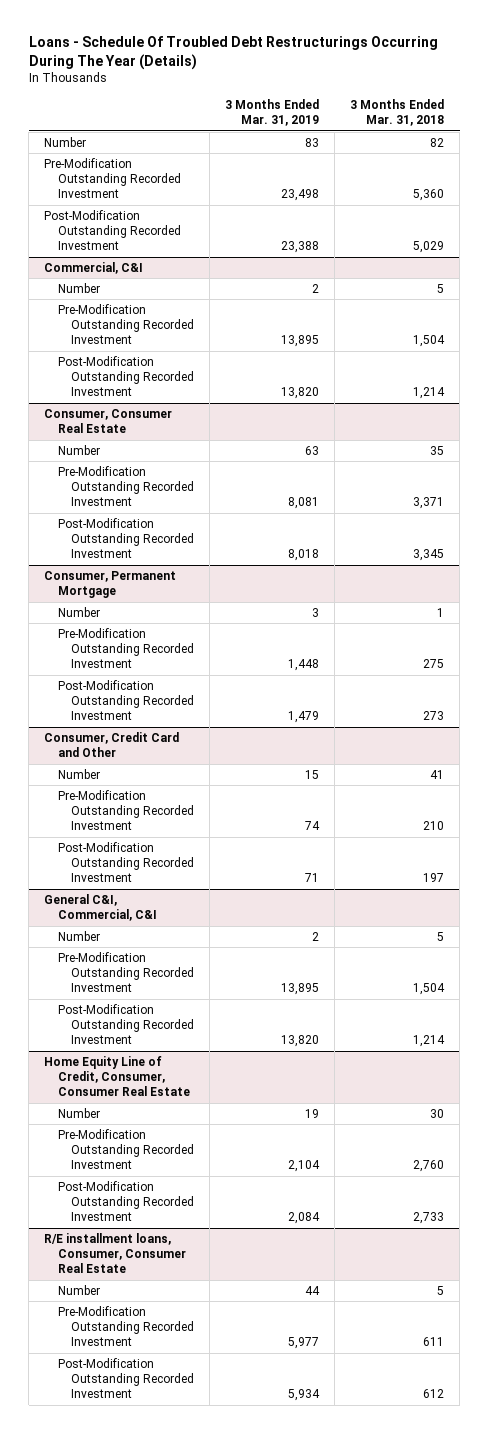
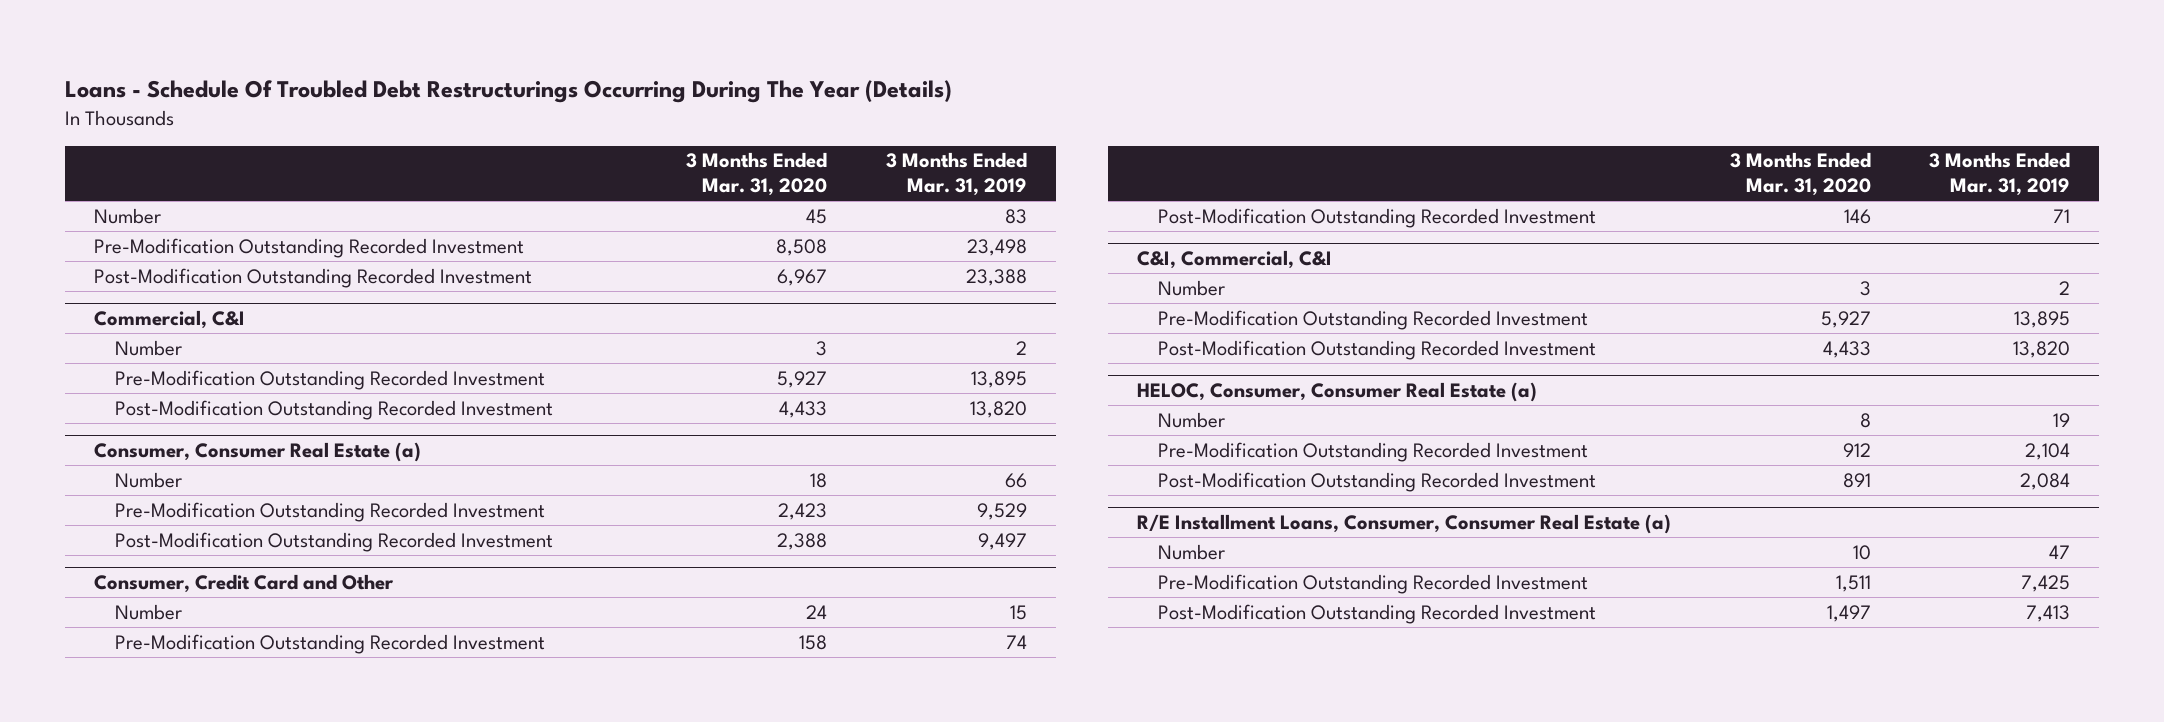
[350,98,445,127] 3 Months Ended Mar. 31, 2018 -> none
none -> [686,152,828,196] 3 Months Ended Mar. 31, 2020
[44,570,177,599] Consumer, Permanent Mortgage -> none
[57,606,100,617] Number -> none
[57,627,194,669] Pre-Modification Outstanding Recorded Investment -> none
[57,679,194,721] Post-Modification Outstanding Recorded Investment -> none
[44,408,173,434] Consumer, Consumer Real Estate -> [94,442,422,463] Consumer, Consumer Real Estate (a)
[304,445,319,455] 63 -> [1004,472,1027,488] 66
[287,497,319,510] 8,081 -> [976,502,1027,520] 9,529
[287,549,319,562] 8,018 -> [977,532,1027,550] 9,497
[44,893,157,922] General C&I, Commercial, C&I -> [1137,250,1333,270] C&I, Commercial, C&I
[44,1055,190,1097] Home Equity Line of Credit, Consumer, Consumer Real Estate -> none
none -> [1137,382,1538,403] HELOC, Consumer, Consumer Real Estate (a)
[44,1232,186,1274] R/E installment loans, Consumer, Consumer Real Estate -> [1137,514,1672,535] R/E Installment Loans, Consumer, Consumer Real Estate (a)
[304,1285,320,1295] 44 -> [2048,544,2070,559] 47
[287,1337,319,1350] 5,977 -> [2020,574,2070,592] 7,425
[287,1389,320,1402] 5,934 -> [2025,604,2070,622] 7,413

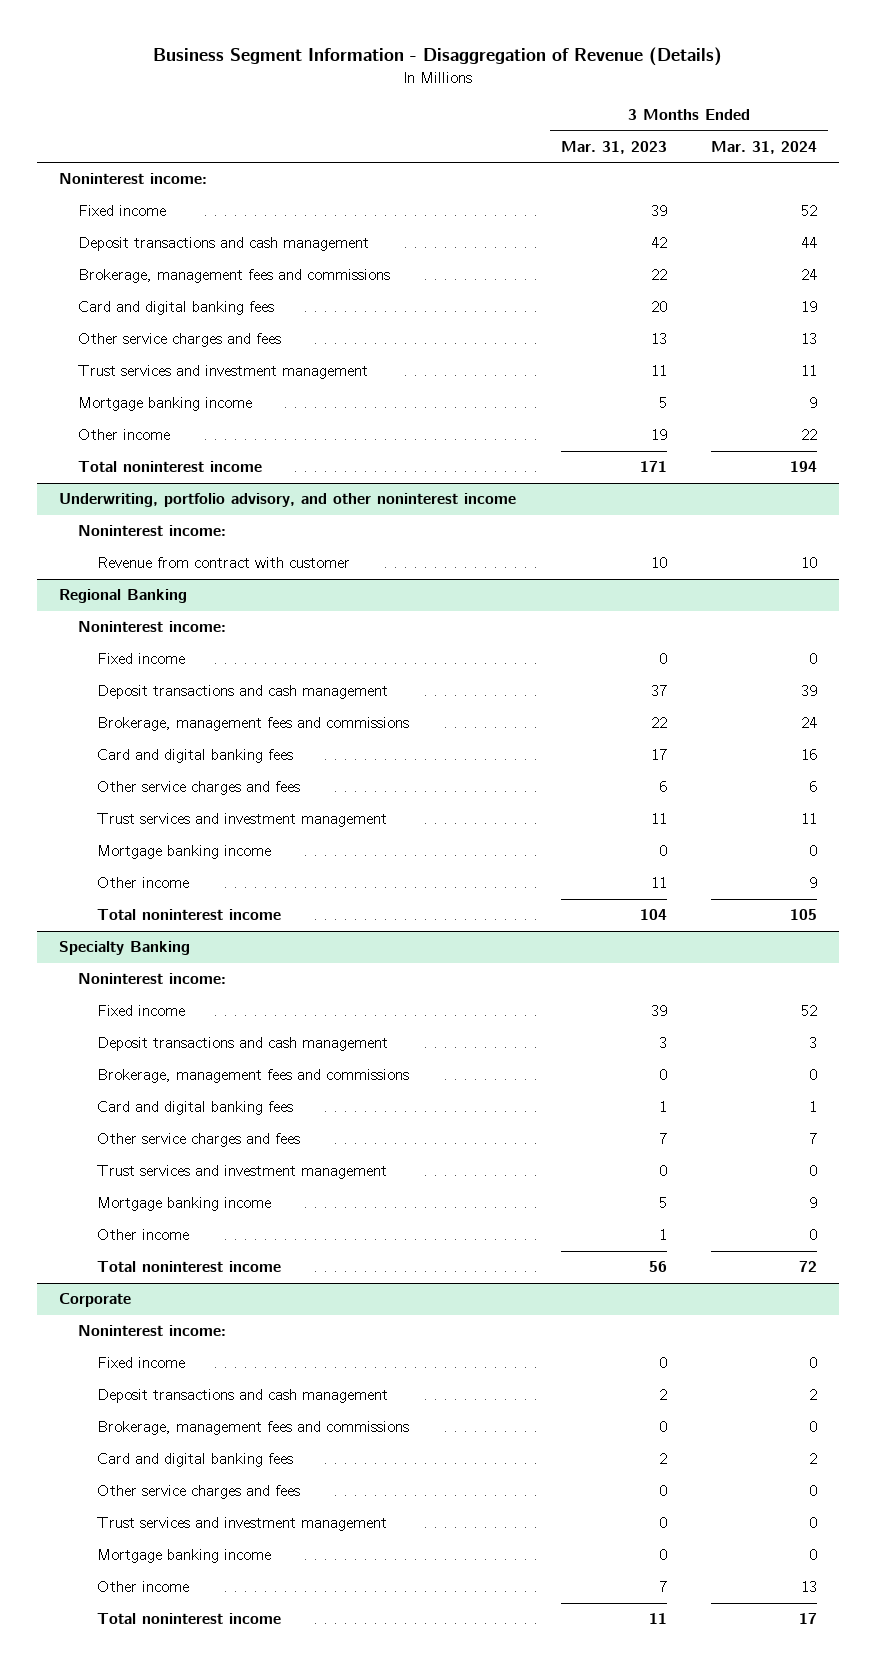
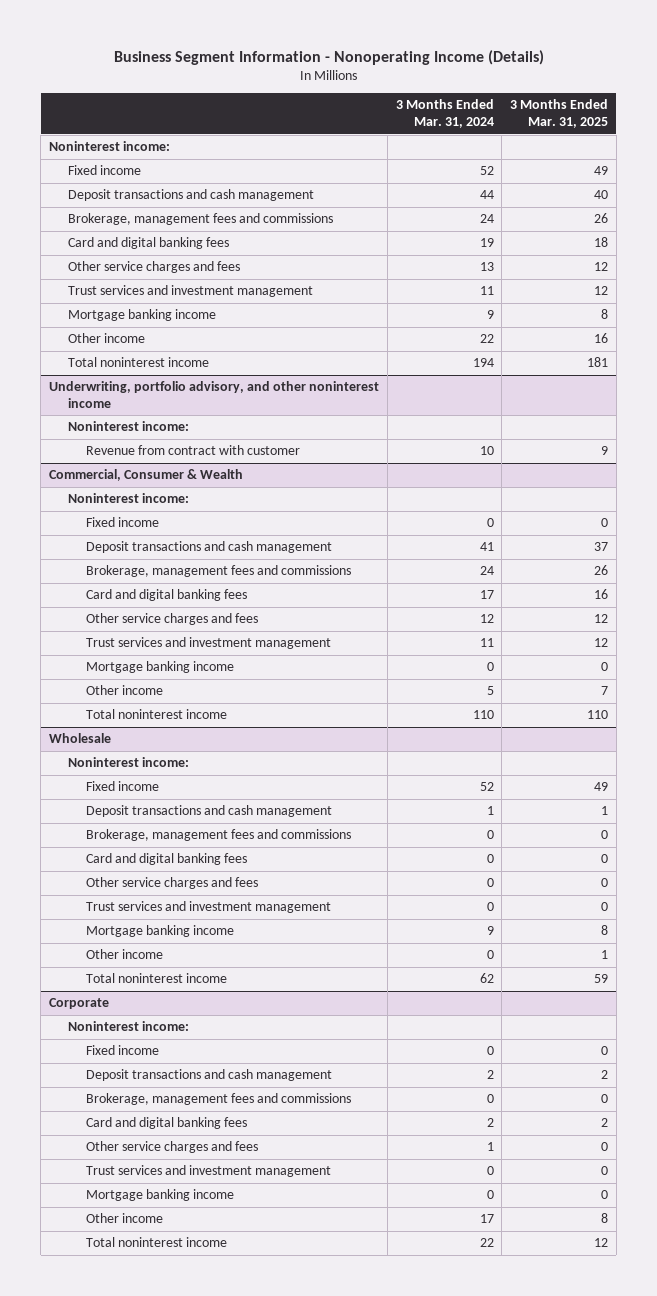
[153,47,723,67] Business Segment Information - Disaggregation of Revenue (Details) -> [113,49,544,65] Business Segment Information - Nonoperating Income (Details)
[560,140,667,154] Mar. 31, 2023 -> none
none -> [510,99,609,129] 3 Months Ended Mar. 31, 2025
[59,589,188,604] Regional Banking -> none
none -> [49,469,244,482] Commercial, Consumer & Wealth
[801,685,818,697] 39 -> [479,542,494,552] 41
[801,749,818,761] 16 -> [479,590,494,600] 17
[809,781,818,793] 6 -> [479,614,494,624] 12
[59,941,191,956] Specialty Banking -> none
[809,877,818,889] 9 -> [486,686,494,696] 5
[790,909,818,921] 105 -> [472,710,494,720] 110
none -> [49,733,112,744] Wholesale
[809,1037,818,1049] 3 -> [486,806,494,816] 1
[809,1101,818,1113] 1 -> [486,854,494,864] 0
[809,1133,818,1145] 7 -> [486,878,494,888] 0
[799,1261,818,1273] 72 -> [479,973,494,984] 62
[809,1485,818,1497] 0 -> [486,1142,494,1152] 1
[801,1581,818,1593] 13 -> [479,1214,494,1224] 17
[799,1613,818,1625] 17 -> [479,1238,494,1248] 22

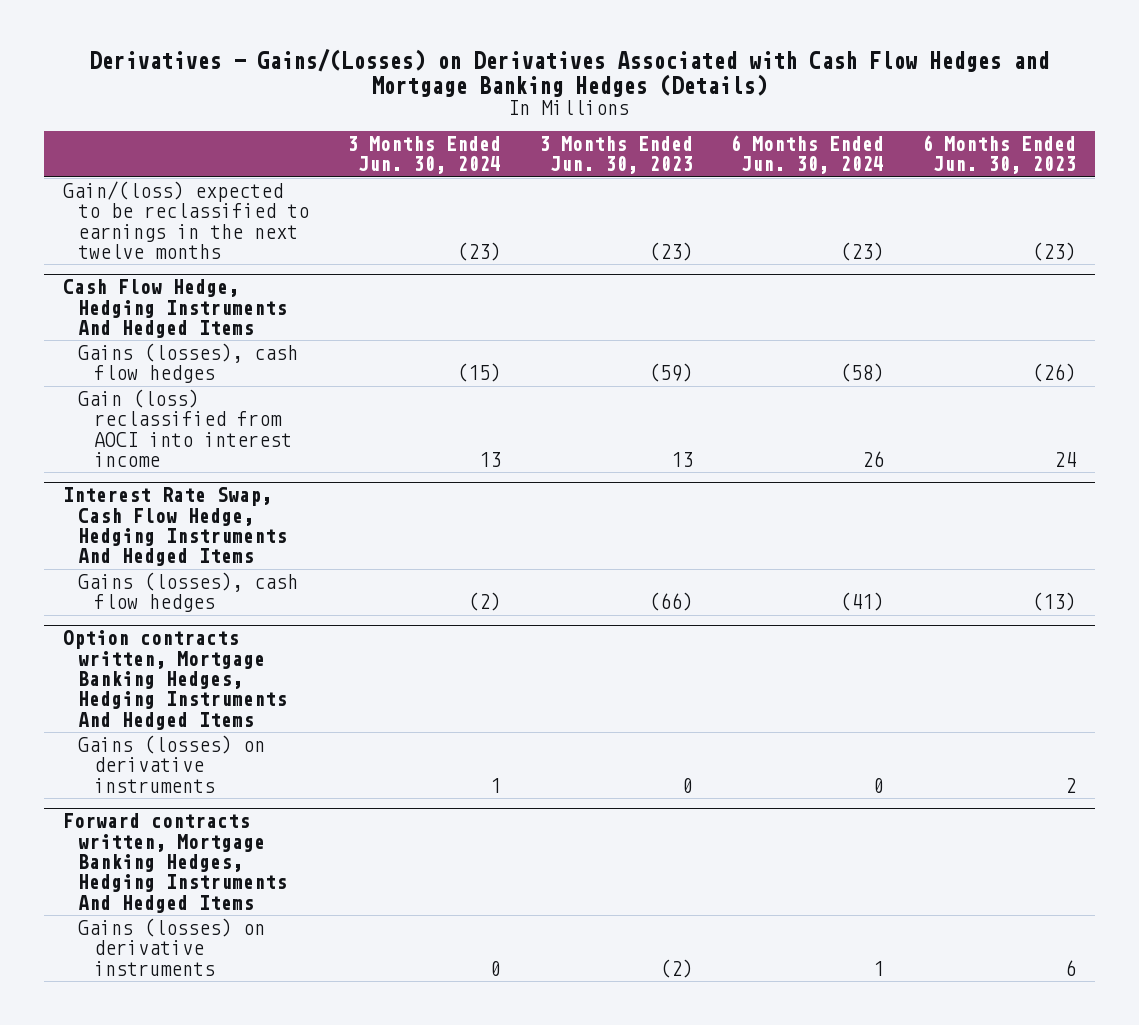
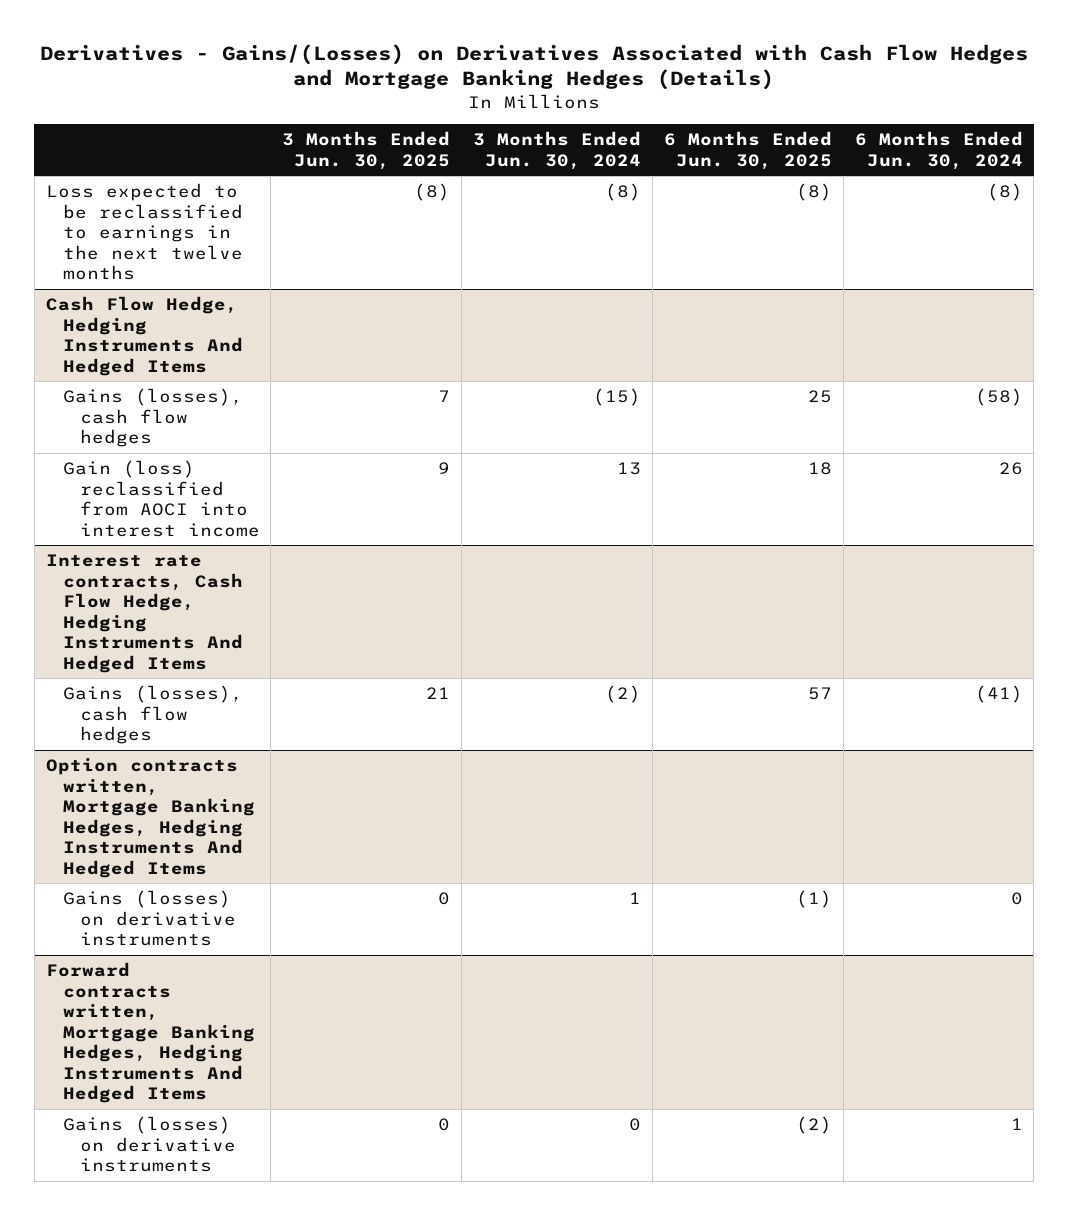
[538,136,693,175] 3 Months Ended Jun. 30, 2023 -> none
[921,135,1076,175] 6 Months Ended Jun. 30, 2023 -> none
none -> [282,131,451,170] 3 Months Ended Jun. 30, 2025
none -> [663,131,832,170] 6 Months Ended Jun. 30, 2025
[62,181,310,260] Gain/(loss) expected to be reclassified to earnings in the next twelve months -> [45,183,243,281] Loss expected to be reclassified to earnings in the next twelve months
[457,242,502,262] (23) -> [605,183,642,202] (8)
[840,242,885,262] (23) -> [986,183,1023,202] (8)
[62,487,288,567] Interest Rate Swap, Cash Flow Hedge, Hedging Instruments And Hedged Items -> [45,554,243,673] Interest rate contracts, Cash Flow Hedge, Hedging Instruments And Hedged Items

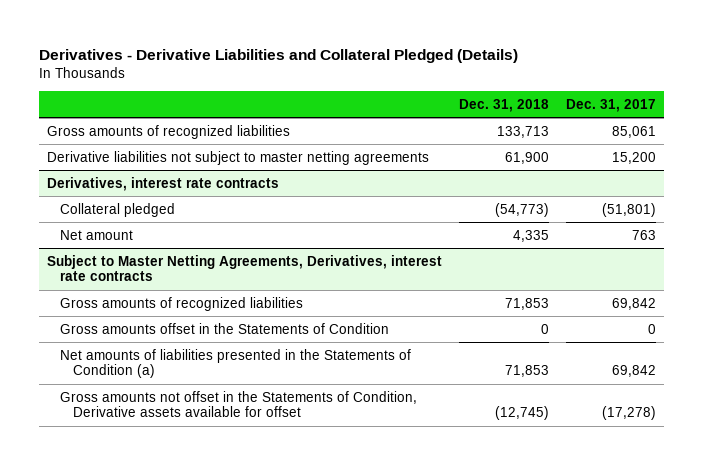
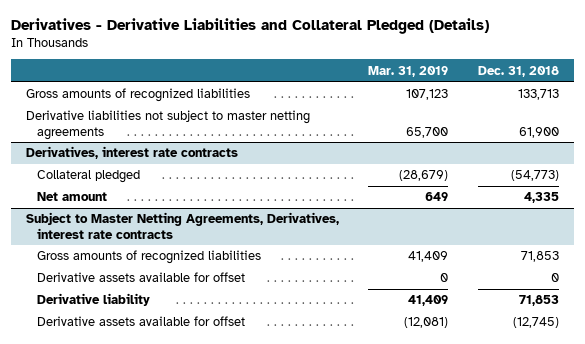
[565,98,656,112] Dec. 31, 2017 -> none
none -> [368,65,449,77] Mar. 31, 2019
[60,322,390,334] Gross amounts offset in the Statements of Condition -> [37,272,246,283] Derivative assets available for offset
[60,348,412,379] Net amounts of liabilities presented in the Statements of Condition (a) -> [37,293,151,307] Derivative liability
[60,390,418,418] Gross amounts not offset in the Statements of Condition, Derivative assets available for offset -> [37,316,246,327] Derivative assets available for offset

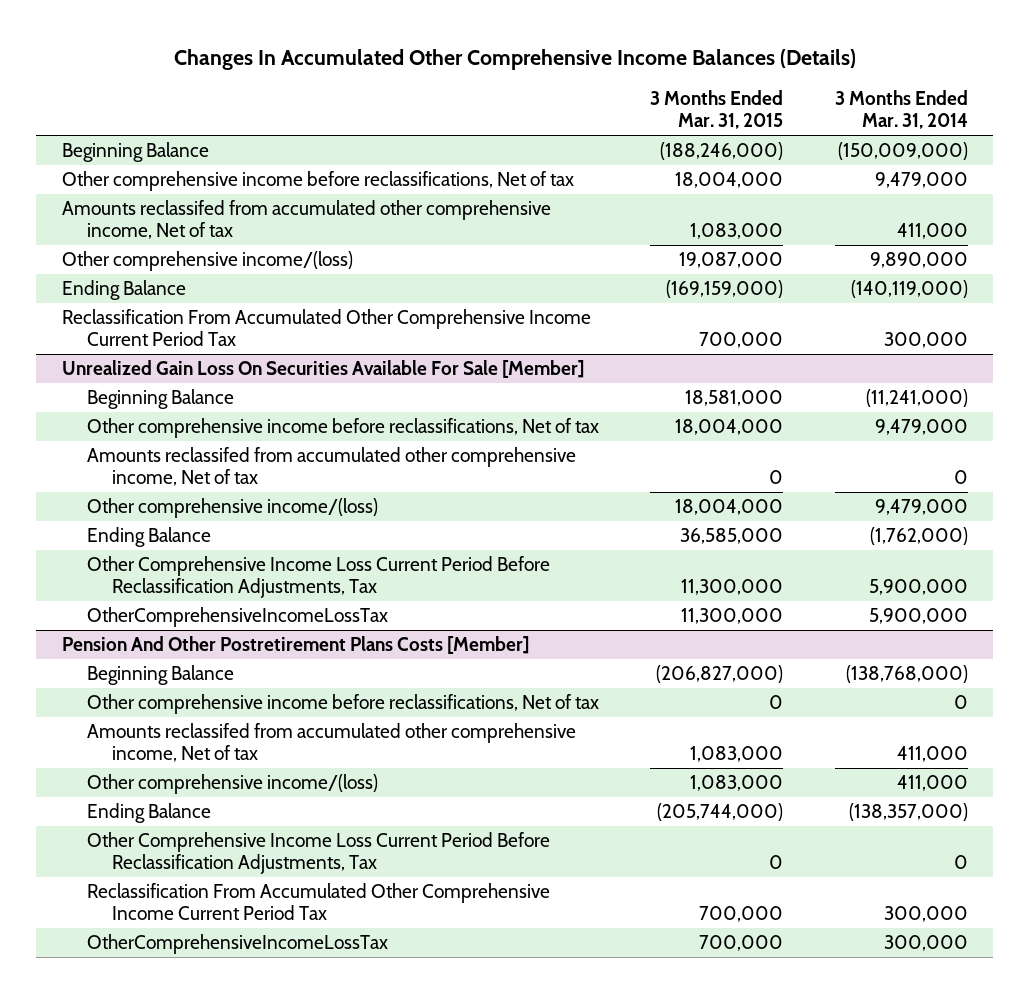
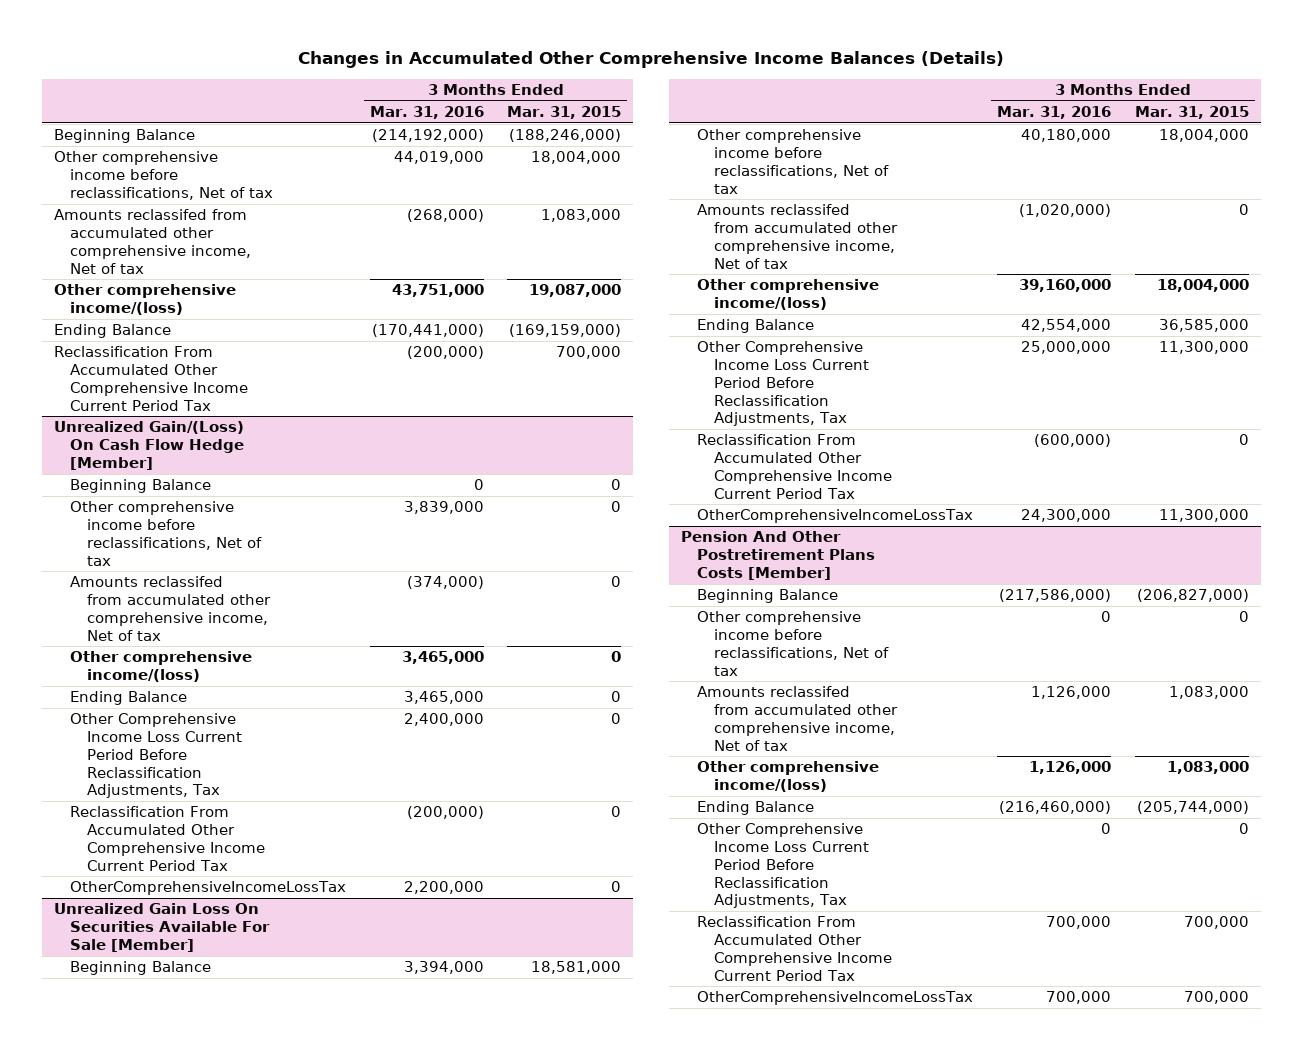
[173,49,856,71] Changes In Accumulated Other Comprehensive Income Balances (Details) -> [298,51,1005,69] Changes in Accumulated Other Comprehensive Income Balances (Details)
[834,90,968,130] 3 Months Ended Mar. 31, 2014 -> none
none -> [369,105,484,119] Mar. 31, 2016
none -> [53,421,245,470] Unrealized Gain/(Loss) On Cash Flow Hedge [Member]
none -> [70,479,212,494] Beginning Balance
none -> [70,501,262,566] Other comprehensive income before reclassifications, Net of tax
none -> [70,576,271,641] Amounts reclassifed from accumulated other comprehensive income, Net of tax
none -> [70,651,253,683] Other comprehensive income/(loss)
none -> [70,691,188,706] Ending Balance
none -> [70,713,242,799] Other Comprehensive Income Loss Current Period Before Reclassification Adjustments, Tax
none -> [70,806,265,871] Reclassification From Accumulated Other Comprehensive Income Current Period Tax
none -> [70,881,347,896] OtherComprehensiveIncomeLossTax
none -> [697,434,892,499] Reclassification From Accumulated Other Comprehensive Income Current Period Tax

